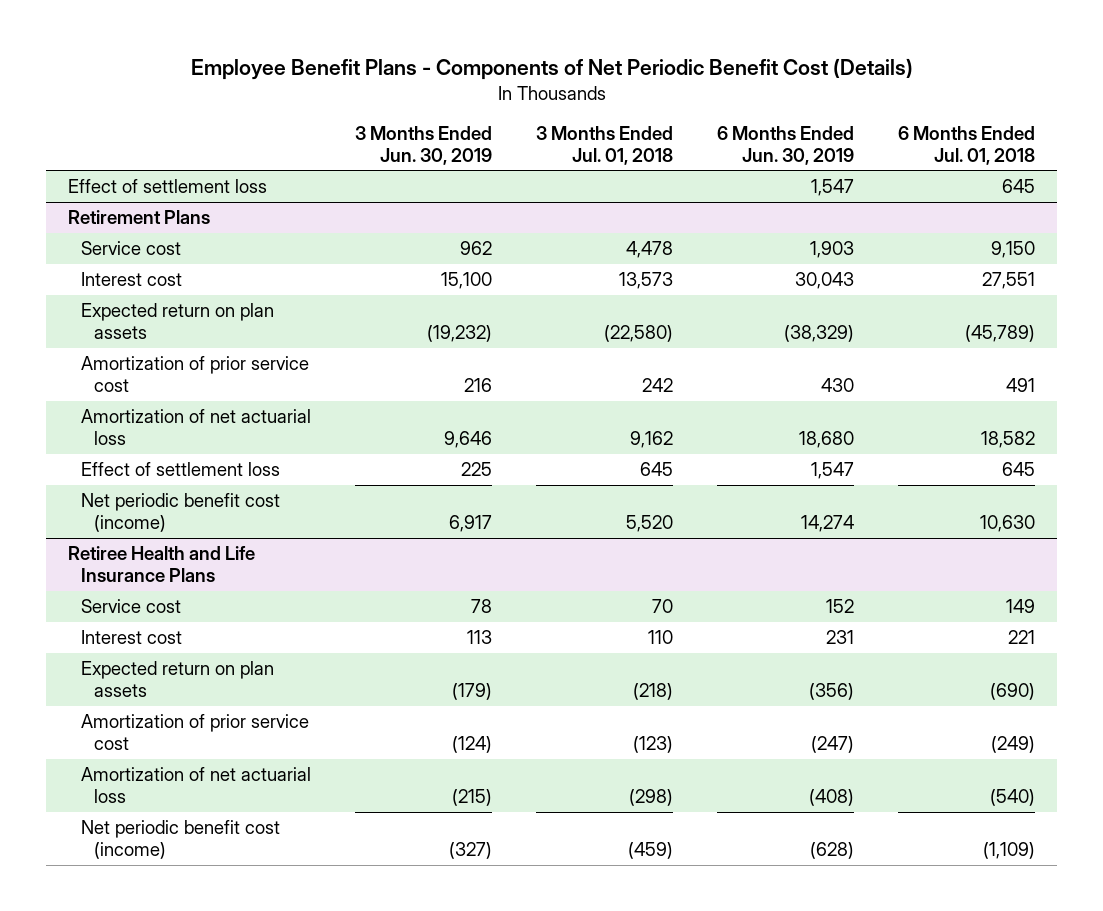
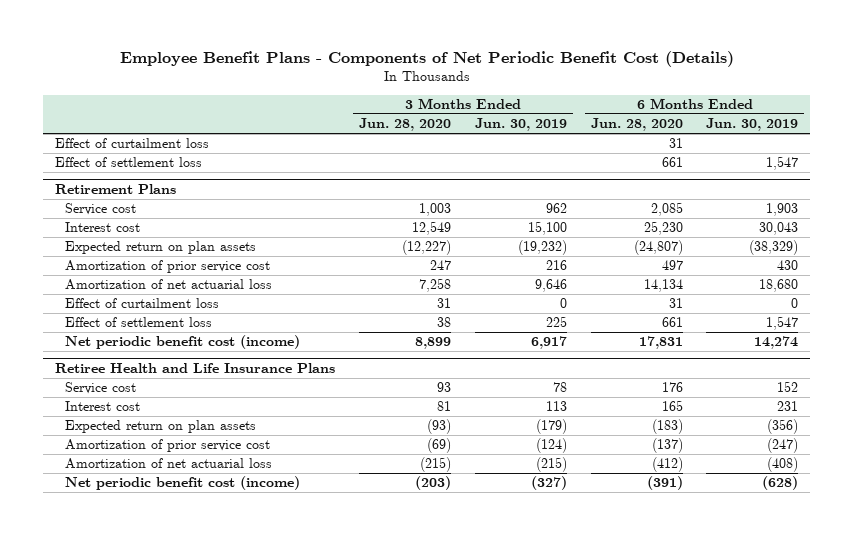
[536,126,674,165] 3 Months Ended Jul. 01, 2018 -> none
[897,126,1035,165] 6 Months Ended Jul. 01, 2018 -> none
none -> [358,118,451,132] Jun. 28, 2020
none -> [590,118,683,132] Jun. 28, 2020
none -> [54,138,209,149] Effect of curtailment loss
none -> [65,298,220,309] Effect of curtailment loss

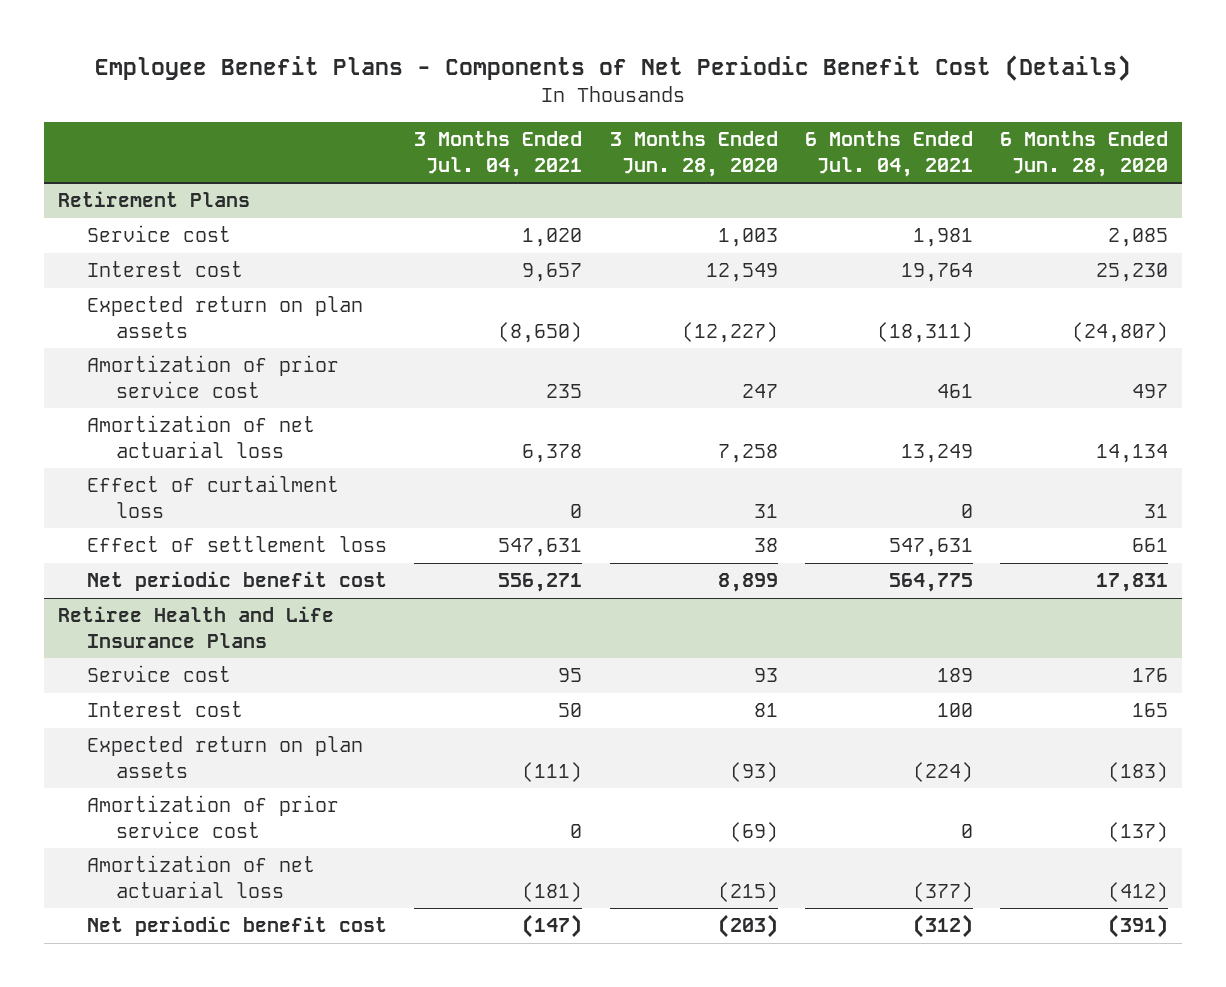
[474,118,567,132] Jun. 30, 2019 -> none
[706,118,799,132] Jun. 30, 2019 -> none
none -> [414,131,583,177] 3 Months Ended Jul. 04, 2021
none -> [805,131,974,177] 6 Months Ended Jul. 04, 2021
[54,138,209,149] Effect of curtailment loss -> none
[54,157,202,168] Effect of settlement loss -> none
[65,335,301,350] Net periodic benefit cost (income) -> [87,571,388,592] Net periodic benefit cost
[65,476,301,491] Net periodic benefit cost (income) -> [87,916,388,937] Net periodic benefit cost

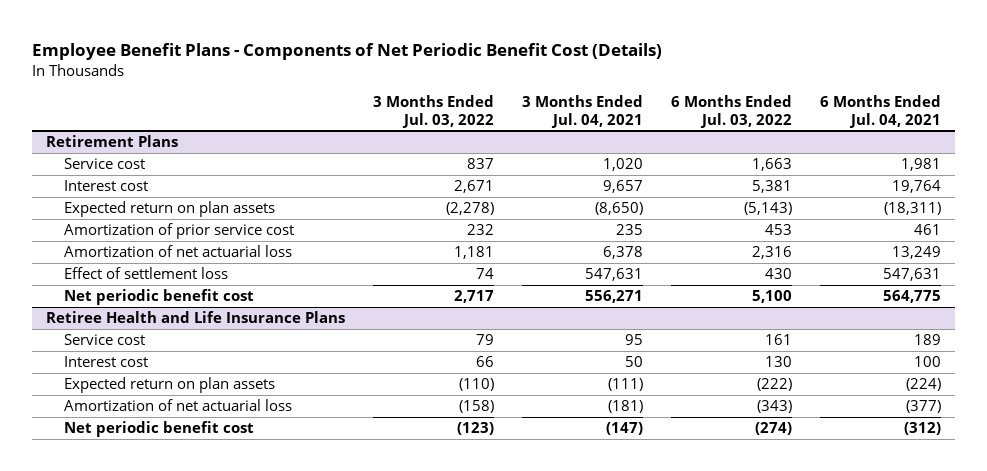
[609,131,778,177] 3 Months Ended Jun. 28, 2020 -> none
[1000,131,1169,177] 6 Months Ended Jun. 28, 2020 -> none
none -> [373,95,495,128] 3 Months Ended Jul. 03, 2022
none -> [671,95,793,128] 6 Months Ended Jul. 03, 2022
[87,475,340,518] Effect of curtailment loss -> none
[87,795,340,838] Amortization of prior service cost -> none

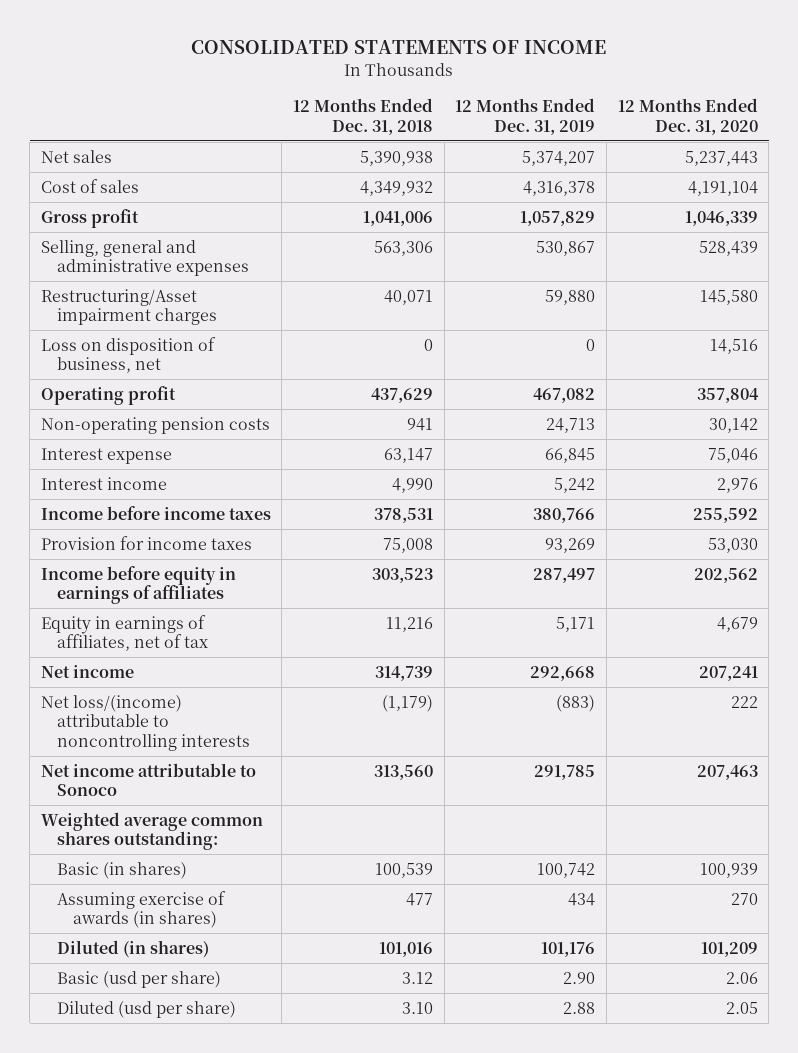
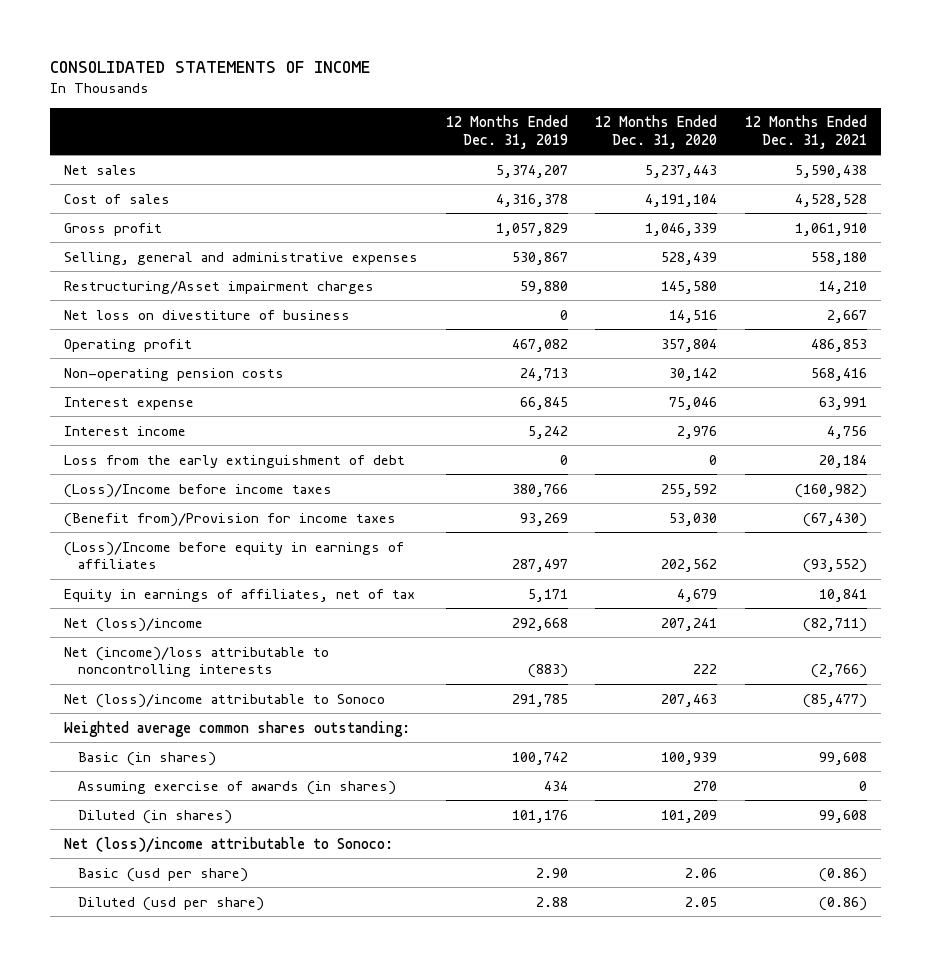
[293,98,434,135] 12 Months Ended Dec. 31, 2018 -> none
none -> [744,115,867,149] 12 Months Ended Dec. 31, 2021
[40,336,216,374] Loss on disposition of business, net -> [64,309,351,320] Net loss on divestiture of business
none -> [64,454,406,468] Loss from the early extinguishment of debt
[40,505,271,520] Income before income taxes -> [64,483,333,498] (Loss)/Income before income taxes
[40,535,252,550] Provision for income taxes -> [64,512,397,527] (Benefit from)/Provision for income taxes
[40,565,236,605] Income before equity in earnings of affiliates -> [64,541,405,570] (Loss)/Income before equity in earnings of affiliates
[40,664,134,678] Net income -> [64,617,204,632] Net (loss)/income
[40,694,251,751] Net loss/(income) attributable to noncontrolling interests -> [64,646,330,678] Net (income)/loss attributable to noncontrolling interests
[40,762,256,797] Net income attributable to Sonoco -> [64,693,386,708] Net (loss)/income attributable to Sonoco
none -> [64,836,394,853] Net (loss)/income attributable to Sonoco:

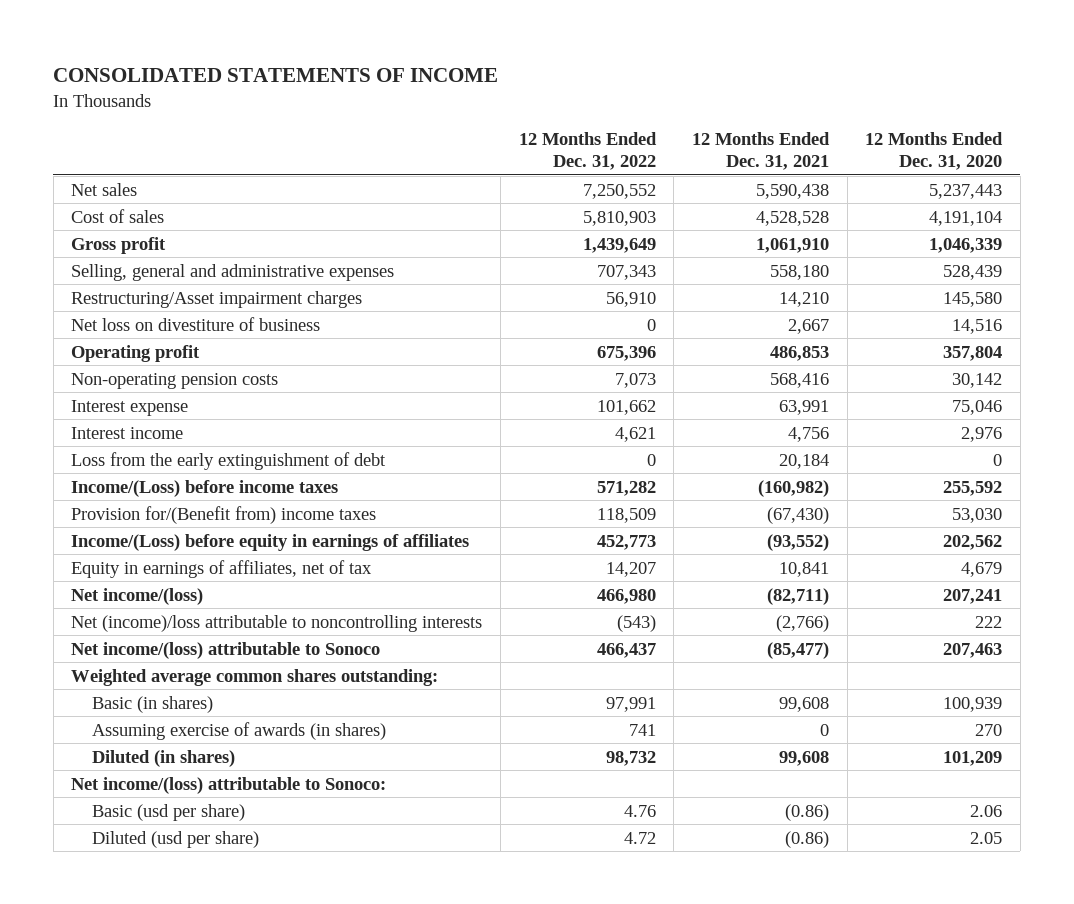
[445,115,568,149] 12 Months Ended Dec. 31, 2019 -> none
none -> [518,131,657,171] 12 Months Ended Dec. 31, 2022
[64,483,333,498] (Loss)/Income before income taxes -> [71,479,339,497] Income/(Loss) before income taxes
[64,512,397,527] (Benefit from)/Provision for income taxes -> [71,505,377,524] Provision for/(Benefit from) income taxes
[64,541,405,570] (Loss)/Income before equity in earnings of affiliates -> [71,533,470,551] Income/(Loss) before equity in earnings of affiliates
[64,617,204,632] Net (loss)/income -> [71,587,204,605] Net income/(loss)
[64,693,386,708] Net (loss)/income attributable to Sonoco -> [71,641,381,659] Net income/(loss) attributable to Sonoco
[64,836,394,853] Net (loss)/income attributable to Sonoco: -> [71,776,387,794] Net income/(loss) attributable to Sonoco:

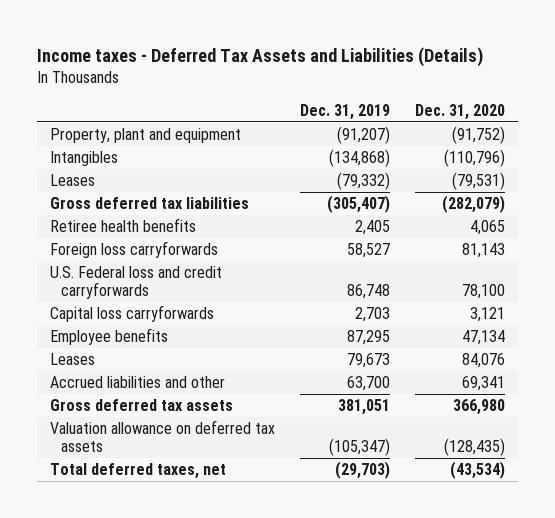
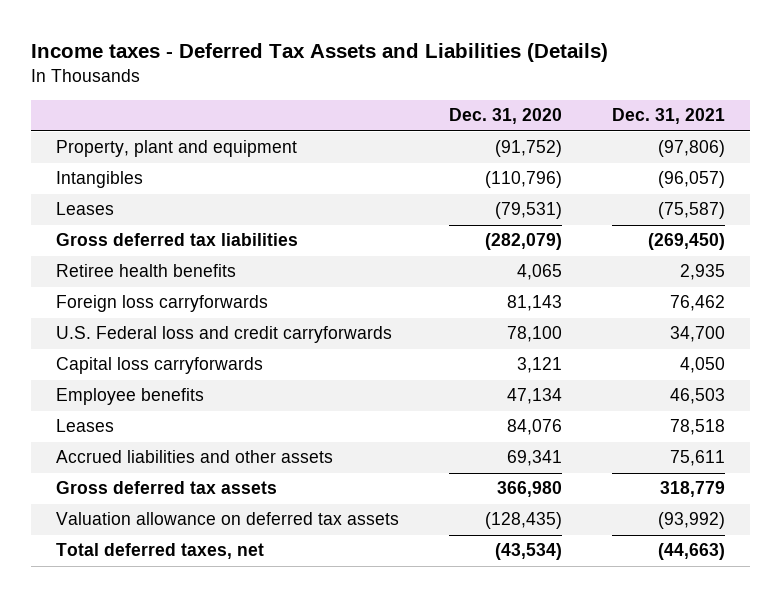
[299,104,390,121] Dec. 31, 2019 -> none
none -> [612,108,726,125] Dec. 31, 2021
[49,376,225,389] Accrued liabilities and other -> [55,450,333,464] Accrued liabilities and other assets

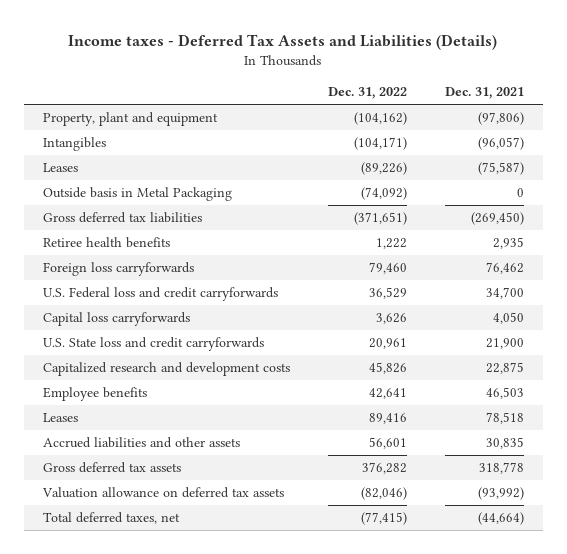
[448,108,562,125] Dec. 31, 2020 -> none
none -> [327,87,407,100] Dec. 31, 2022
none -> [43,187,233,202] Outside basis in Metal Packaging
none -> [43,337,265,352] U.S. State loss and credit carryforwards
none -> [43,362,291,377] Capitalized research and development costs
[670,450,726,467] 75,611 -> [485,437,524,450] 30,835
[660,481,726,498] 318,779 -> [478,462,524,475] 318,778
[658,543,726,561] (44,663) -> [477,512,524,526] (44,664)

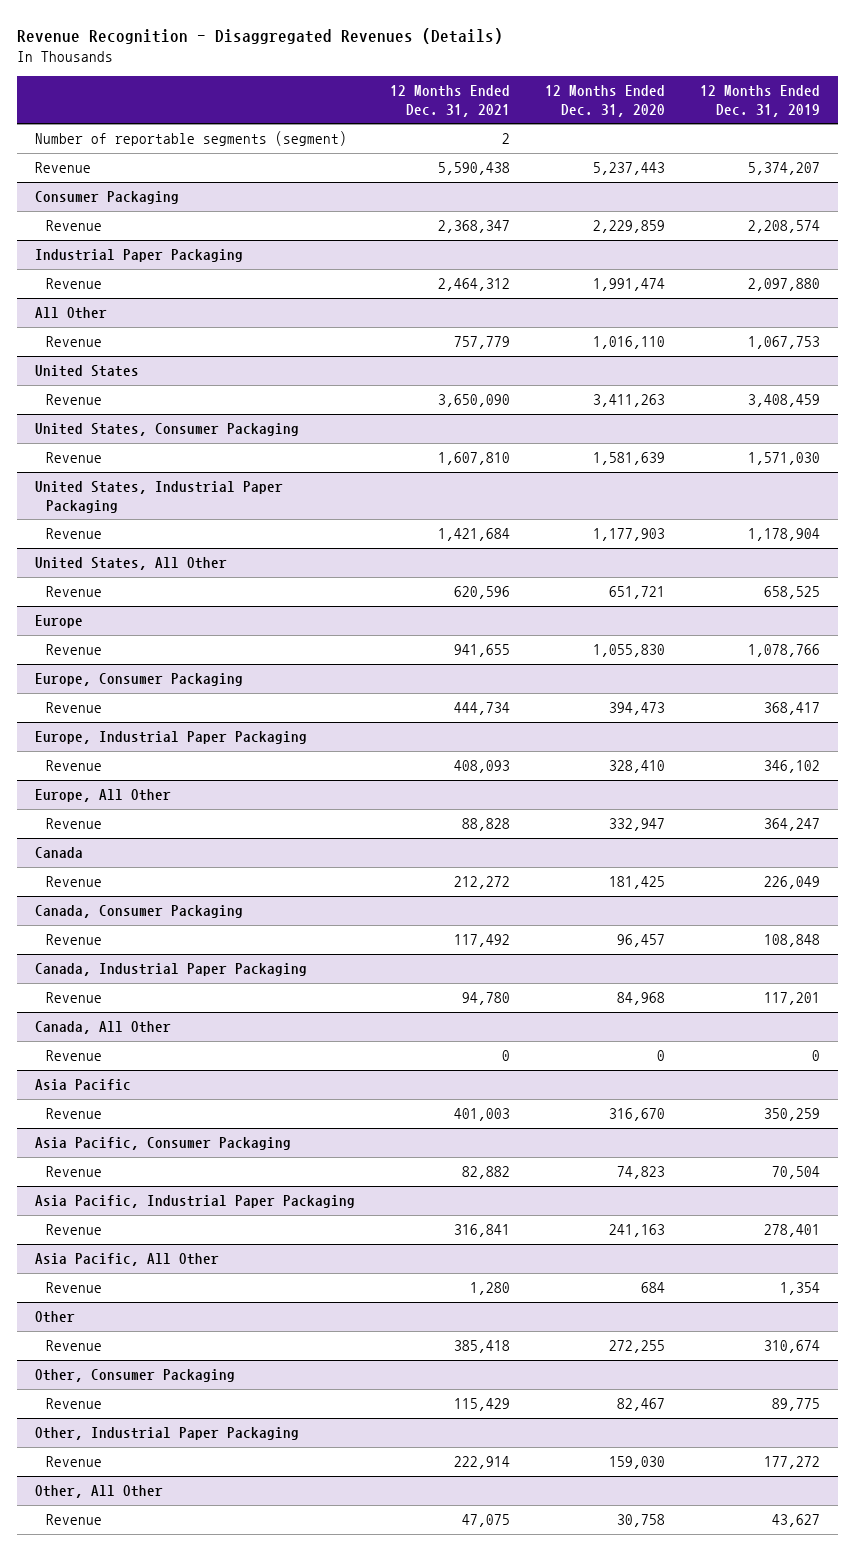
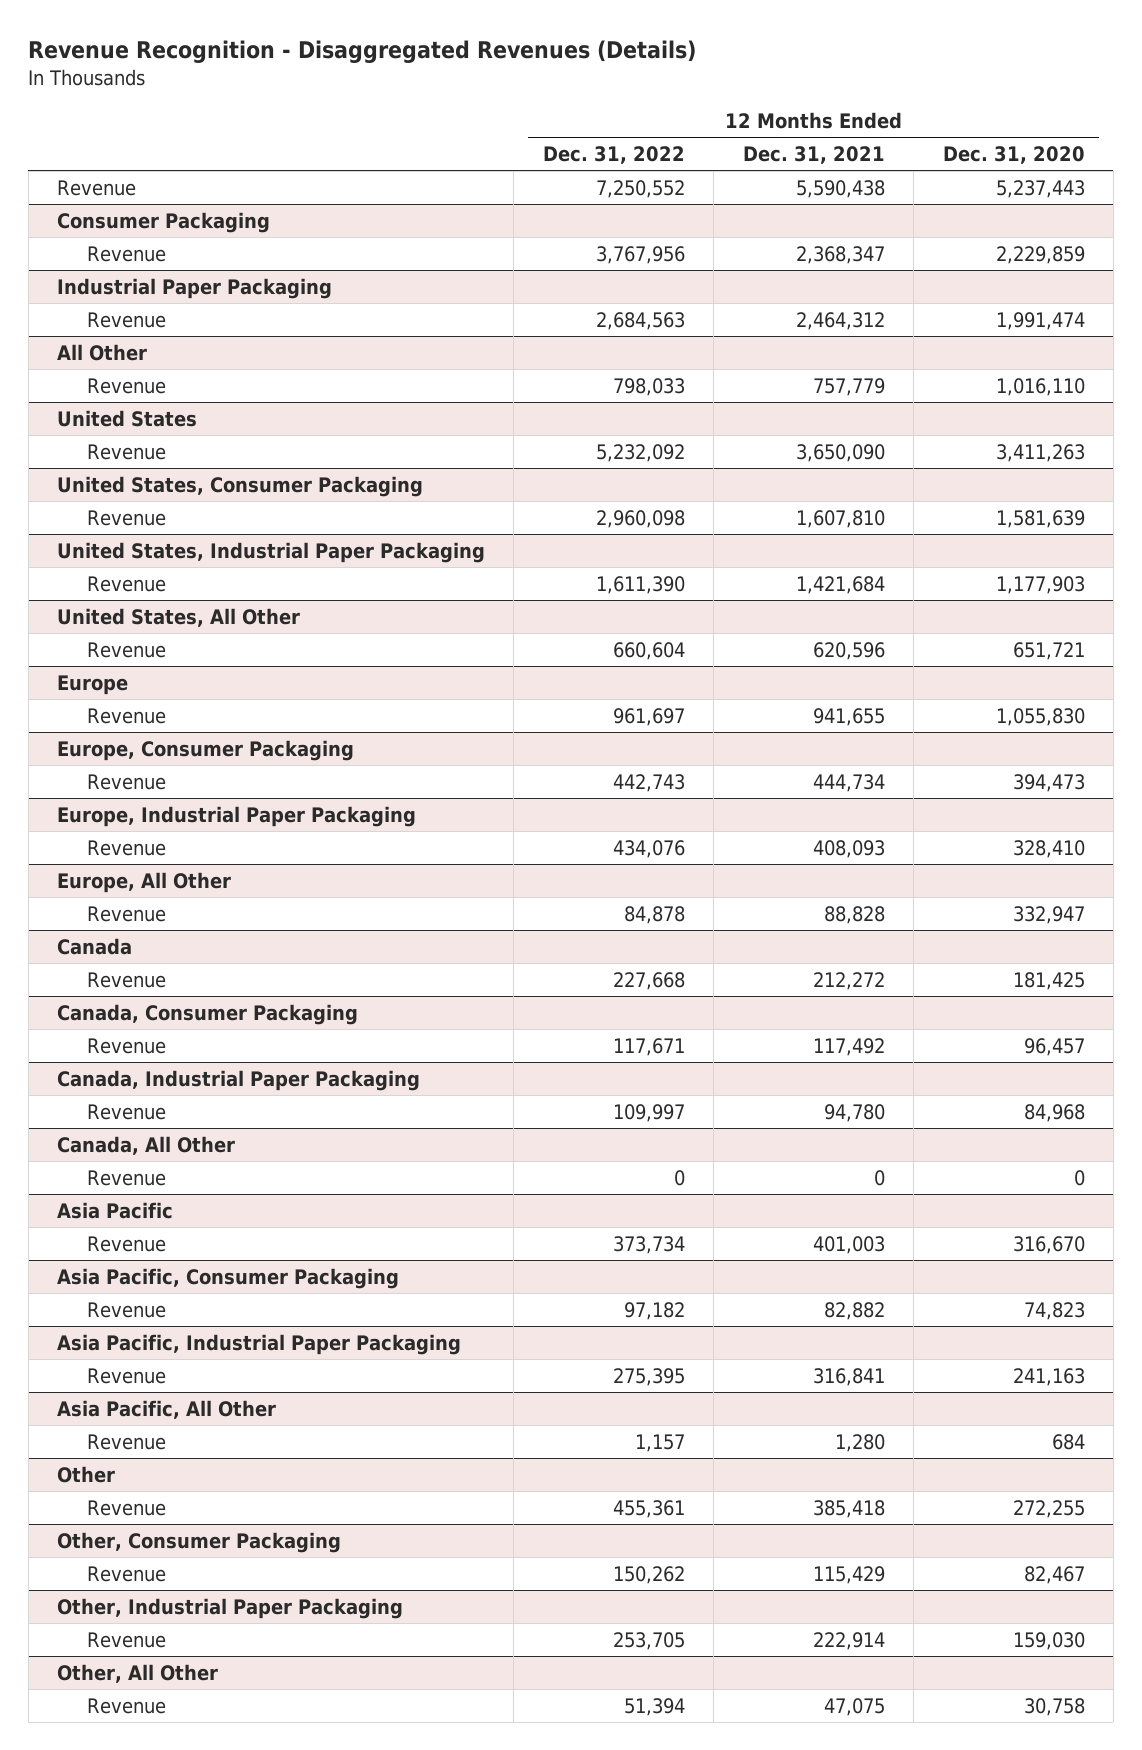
[700,84,821,117] 12 Months Ended Dec. 31, 2019 -> none
none -> [542,145,685,164] Dec. 31, 2022
[34,131,347,147] Number of reportable segments (segment) -> none

